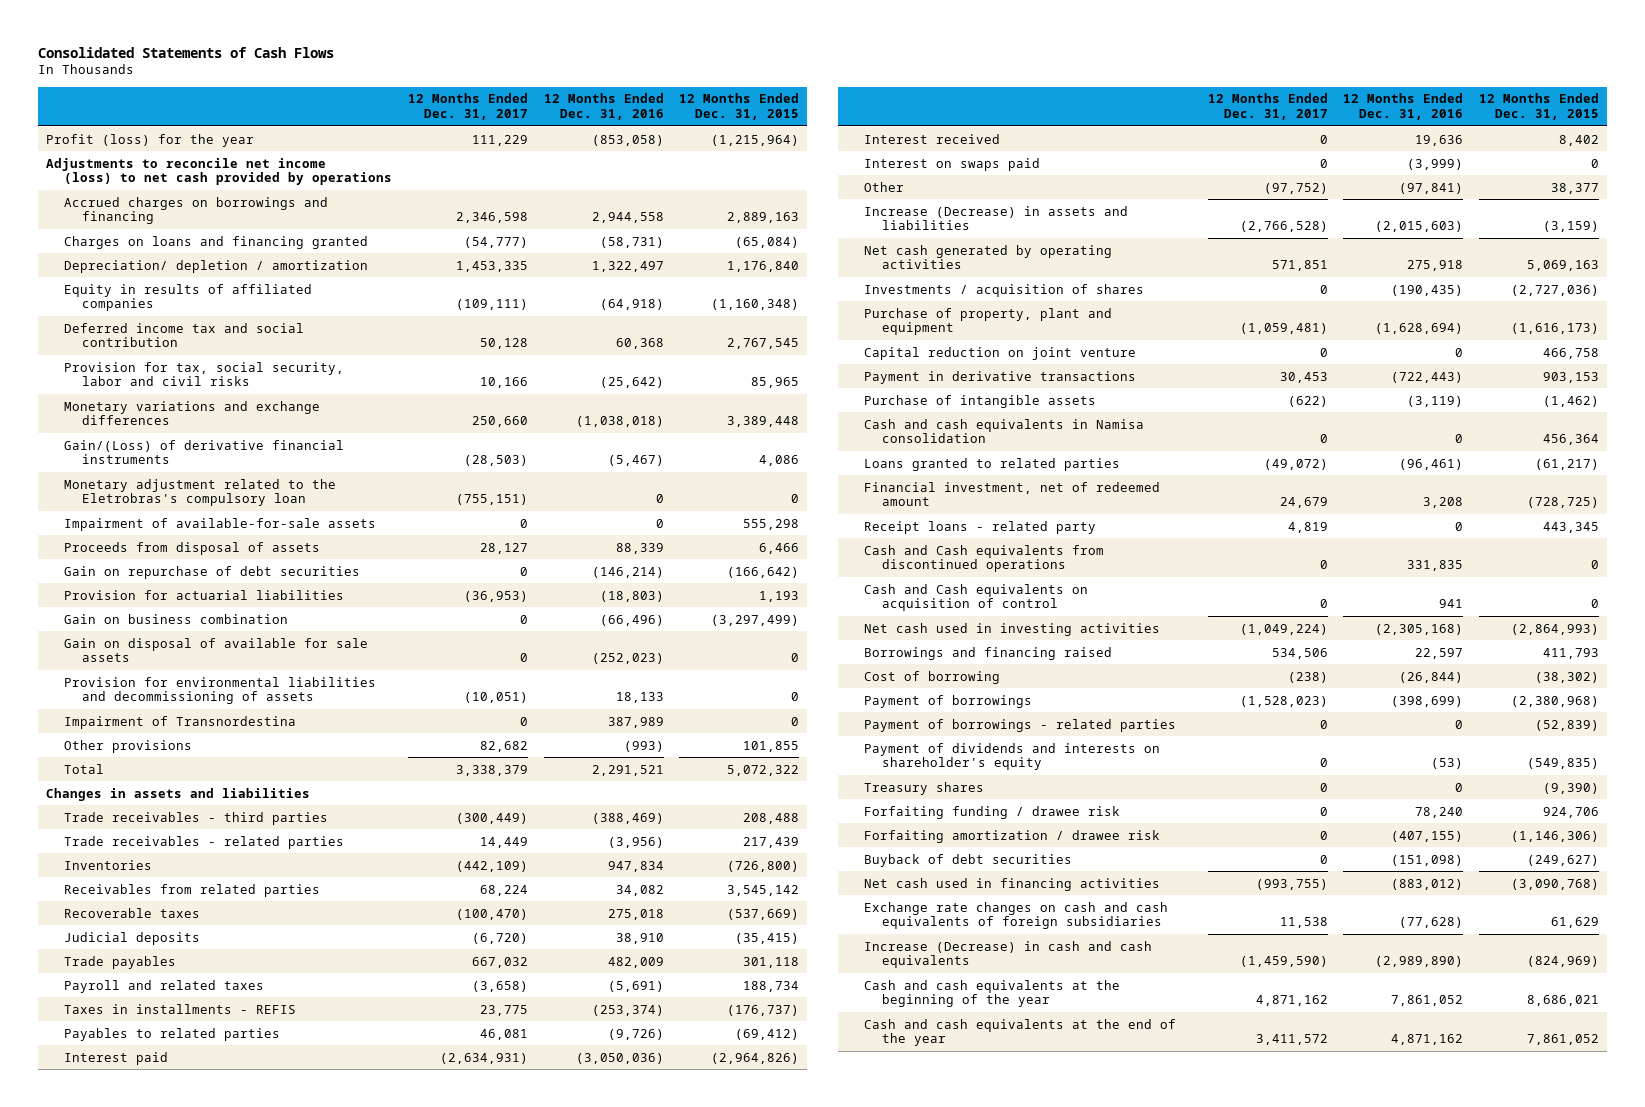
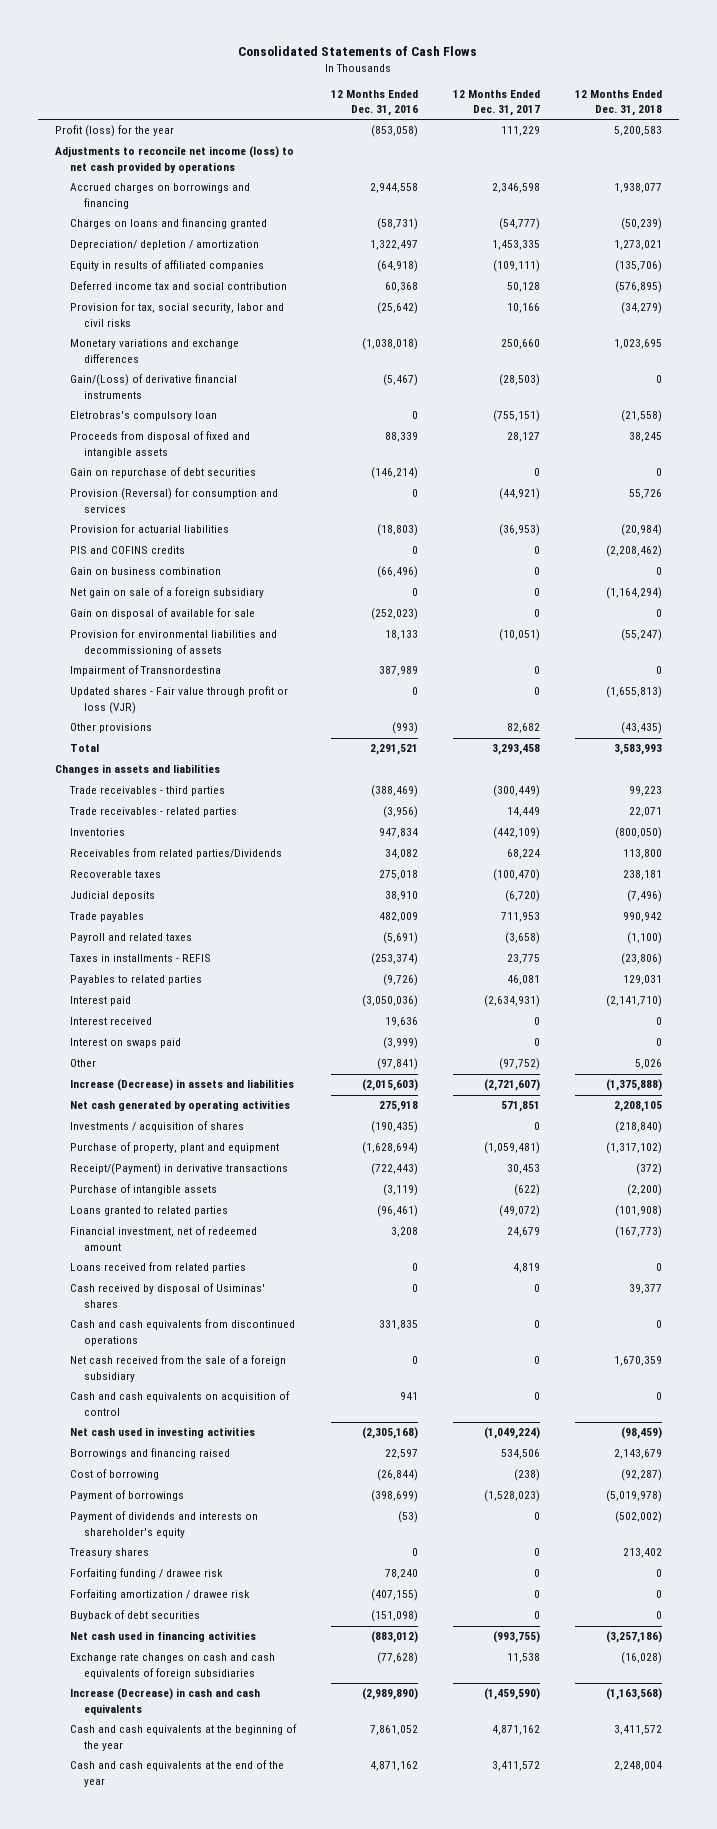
[679,93,800,121] 12 Months Ended Dec. 31, 2015 -> none
none -> [574,90,662,117] 12 Months Ended Dec. 31, 2018
[64,517,377,531] Impairment of available-for-sale assets -> none
[64,478,337,507] Monetary adjustment related to the Eletrobras's compulsory loan -> [69,411,217,422] Eletrobras's compulsory loan
[64,541,321,555] Proceeds from disposal of assets -> [69,431,250,458] Proceeds from disposal of fixed and intangible assets
none -> [69,488,278,513] Provision (Reversal) for consumption and services
none -> [69,546,185,555] PIS and COFINS credits
[64,637,369,663] Gain on disposal of available for sale assets -> [69,587,264,599] Net gain on sale of a foreign subsidiary
[591,653,664,665] (252,023) -> [411,588,418,597] 0
none -> [69,608,255,620] Gain on disposal of available for sale
none -> [69,686,288,714] Updated shares - Fair value through profit or loss (VJR)
[455,764,528,776] 3,338,379 -> [491,744,540,756] 3,293,458
[64,883,321,897] Receivables from related parties -> [69,848,282,860] Receivables from related parties/Dividends
[471,956,528,968] 667,032 -> [500,912,540,923] 711,953
[1239,221,1328,233] (2,766,528) -> [483,1079,540,1092] (2,721,607)
[863,346,1136,360] Capital reduction on joint venture -> none
[863,370,1136,384] Payment in derivative transactions -> [69,1163,288,1176] Receipt/(Payment) in derivative transactions
[863,418,1144,444] Cash and cash equivalents in Namisa consolidation -> none
[863,520,1096,534] Receipt loans - related party -> [69,1262,246,1274] Loans received from related parties
none -> [69,1283,265,1308] Cash received by disposal of Usiminas' shares
[863,544,1104,573] Cash and Cash equivalents from discontinued operations -> [69,1319,295,1346] Cash and cash equivalents from discontinued operations
none -> [69,1355,286,1382] Net cash received from the sale of a foreign subsidiary
[863,583,1088,612] Cash and Cash equivalents on acquisition of control -> [69,1391,290,1416] Cash and cash equivalents on acquisition of control
[863,718,1176,732] Payment of borrowings - related parties -> none

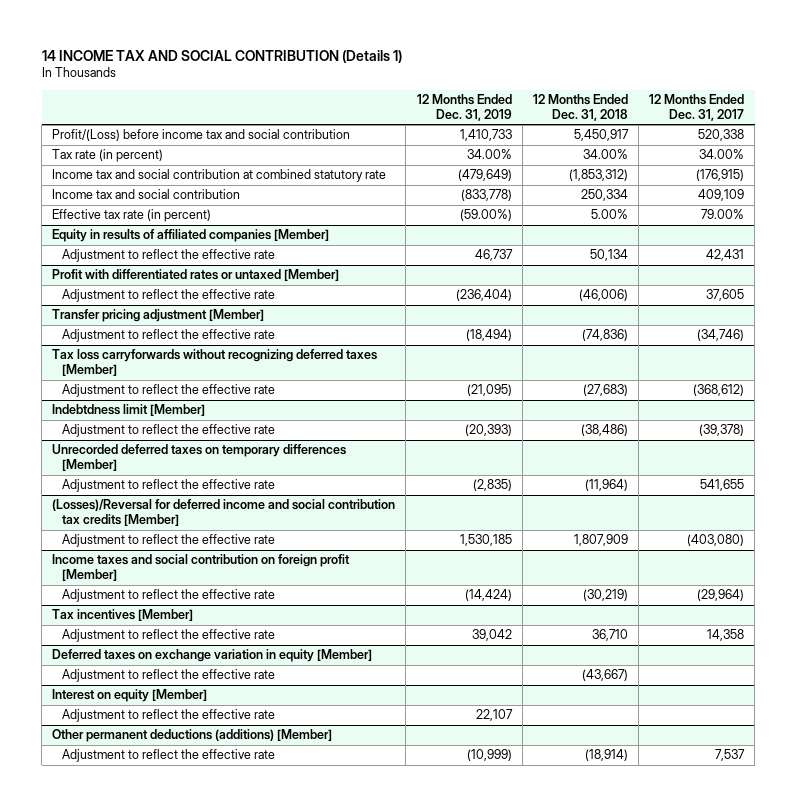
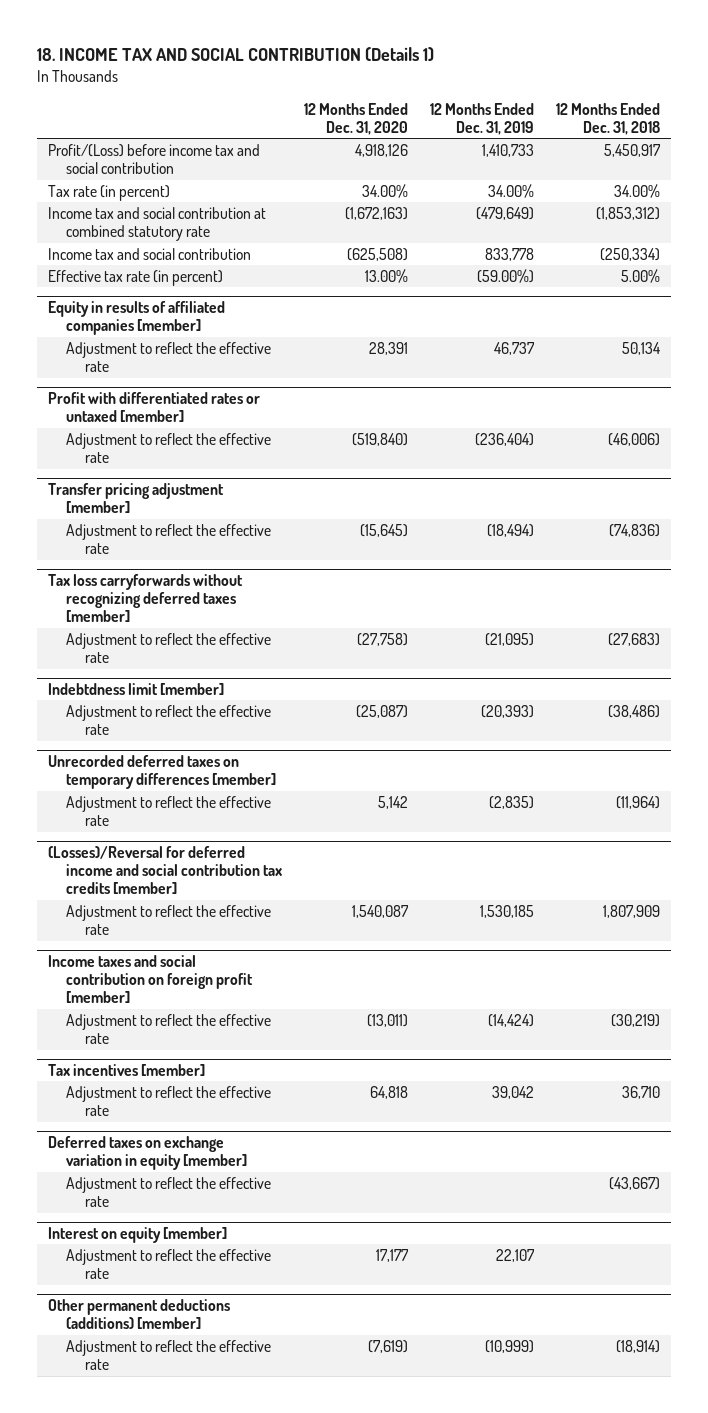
[41,49,402,63] 14 INCOME TAX AND SOCIAL CONTRIBUTION (Details 1) -> [37,47,435,63] 18. INCOME TAX AND SOCIAL CONTRIBUTION (Details 1)
[649,93,745,121] 12 Months Ended Dec. 31, 2017 -> none
none -> [304,102,409,135] 12 Months Ended Dec. 31, 2020
[460,189,512,202] (833,778) -> [484,247,534,261] 833,778
[580,189,628,202] 250,334 -> [599,247,660,261] (250,334)
[52,229,330,243] Equity in results of affiliated companies [Member] -> [48,300,226,336] Equity in results of affiliated companies [member]
[52,269,340,282] Profit with differentiated rates or untaxed [Member] -> [48,391,261,423] Profit with differentiated rates or untaxed [member]
[52,309,265,323] Transfer pricing adjustment [Member] -> [48,482,225,514] Transfer pricing adjustment [member]
[52,349,378,377] Tax loss carryforwards without recognizing deferred taxes [Member] -> [48,573,244,623] Tax loss carryforwards without recognizing deferred taxes [member]
[52,404,206,417] Indebtdness limit [Member] -> [48,682,225,695] Indebtdness limit [member]
[52,444,347,472] Unrecorded deferred taxes on temporary differences [Member] -> [48,754,277,790] Unrecorded deferred taxes on temporary differences [member]
[52,499,396,527] (Losses)/Reversal for deferred income and social contribution tax credits [Member] -> [48,845,283,895] (Losses)/Reversal for deferred income and social contribution tax credits [member]
[52,554,351,582] Income taxes and social contribution on foreign profit [Member] -> [48,954,254,1004] Income taxes and social contribution on foreign profit [member]
[52,609,194,622] Tax incentives [Member] -> [48,1063,206,1076] Tax incentives [member]
[52,649,373,663] Deferred taxes on exchange variation in equity [Member] -> [48,1135,248,1171] Deferred taxes on exchange variation in equity [member]
[52,689,208,703] Interest on equity [Member] -> [48,1226,228,1243] Interest on equity [member]
[52,729,333,743] Other permanent deductions (additions) [Member] -> [48,1298,231,1330] Other permanent deductions (additions) [member]

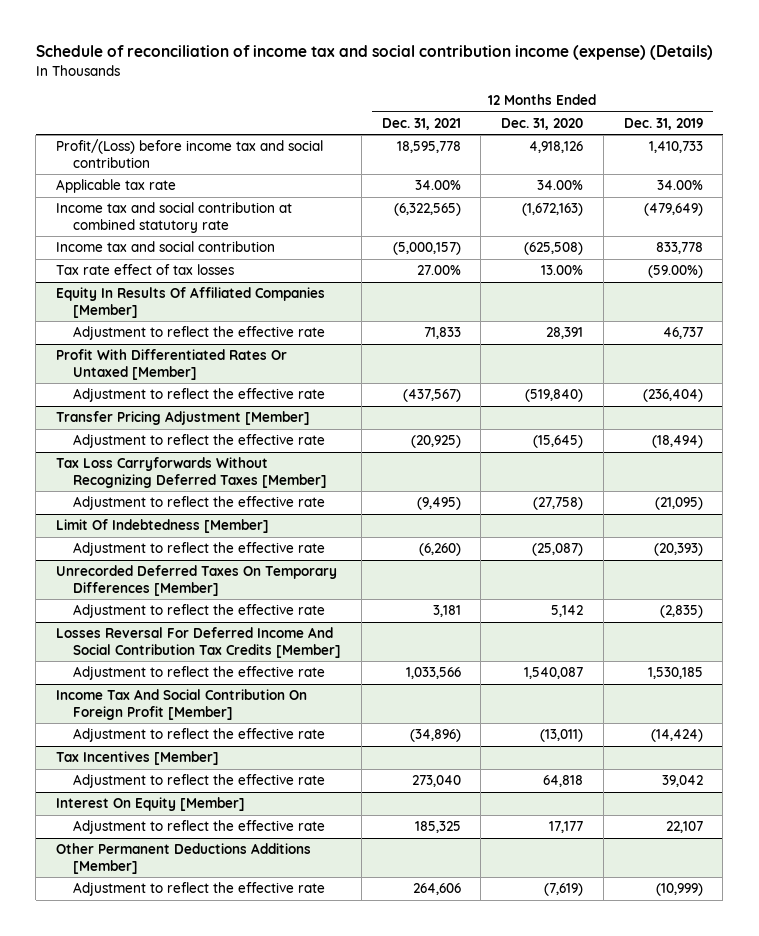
[37,47,435,63] 18. INCOME TAX AND SOCIAL CONTRIBUTION (Details 1) -> [35,45,713,61] Schedule of reconciliation of income tax and social contribution income (expense) (Details)
[555,102,660,135] 12 Months Ended Dec. 31, 2018 -> none
none -> [381,117,461,130] Dec. 31, 2021
[48,184,171,201] Tax rate (in percent) -> [56,179,177,194] Applicable tax rate
[48,269,224,286] Effective tax rate (in percent) -> [56,264,235,276] Tax rate effect of tax losses
[48,300,226,336] Equity in results of affiliated companies [member] -> [56,287,326,318] Equity In Results Of Affiliated Companies [Member]
[48,391,261,423] Profit with differentiated rates or untaxed [member] -> [56,349,288,380] Profit With Differentiated Rates Or Untaxed [Member]
[48,482,225,514] Transfer pricing adjustment [member] -> [56,411,311,426] Transfer Pricing Adjustment [Member]
[48,573,244,623] Tax loss carryforwards without recognizing deferred taxes [member] -> [56,457,328,488] Tax Loss Carryforwards Without Recognizing Deferred Taxes [Member]
[48,682,225,695] Indebtdness limit [member] -> [56,519,270,534] Limit Of Indebtedness [Member]
[48,754,277,790] Unrecorded deferred taxes on temporary differences [member] -> [56,565,338,596] Unrecorded Deferred Taxes On Temporary Differences [Member]
[48,845,283,895] (Losses)/Reversal for deferred income and social contribution tax credits [member] -> [56,627,342,658] Losses Reversal For Deferred Income And Social Contribution Tax Credits [Member]
[48,954,254,1004] Income taxes and social contribution on foreign profit [member] -> [56,689,308,720] Income Tax And Social Contribution On Foreign Profit [Member]
[48,1063,206,1076] Tax incentives [member] -> [56,751,220,766] Tax Incentives [Member]
[48,1135,248,1171] Deferred taxes on exchange variation in equity [member] -> none
[66,1176,272,1208] Adjustment to reflect the effective rate -> none
[48,1226,228,1243] Interest on equity [member] -> [56,797,246,812] Interest On Equity [Member]
[48,1298,231,1330] Other permanent deductions (additions) [member] -> [56,843,312,874] Other Permanent Deductions Additions [Member]

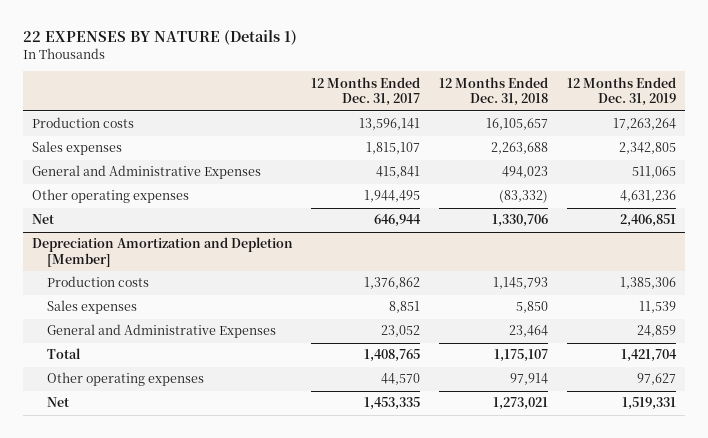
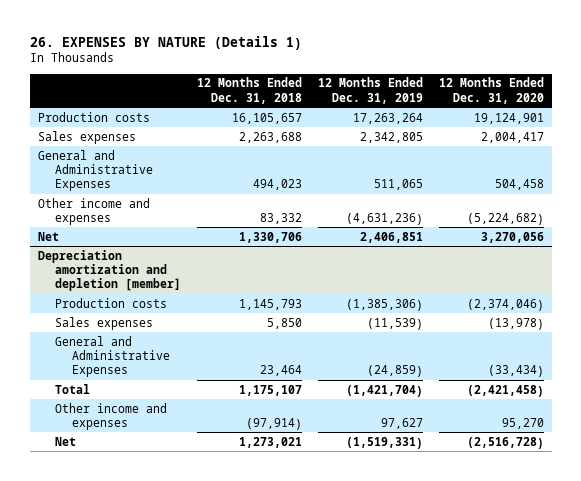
[22,29,297,45] 22 EXPENSES BY NATURE (Details 1) -> [29,36,302,51] 26. EXPENSES BY NATURE (Details 1)
[311,76,421,107] 12 Months Ended Dec. 31, 2017 -> none
none -> [438,77,544,104] 12 Months Ended Dec. 31, 2020
[31,189,189,204] Other operating expenses -> [37,197,150,225] Other income and expenses
[499,190,549,204] (83,332) -> [259,212,302,224] 83,332
[619,190,676,203] 4,631,236 -> [345,212,423,225] (4,631,236)
[31,237,293,268] Depreciation Amortization and Depletion [Member] -> [37,249,181,292] Depreciation amortization and depletion [member]
[619,277,676,290] 1,385,306 -> [345,298,423,311] (1,385,306)
[638,301,676,314] 11,539 -> [366,317,423,330] (11,539)
[636,325,676,338] 24,859 -> [366,365,423,378] (24,859)
[620,349,677,363] 1,421,704 -> [345,384,423,397] (1,421,704)
[46,372,204,387] Other operating expenses -> [54,402,167,430] Other income and expenses
[510,373,549,386] 97,914 -> [245,417,302,430] (97,914)
[621,397,676,411] 1,519,331 -> [345,436,423,449] (1,519,331)

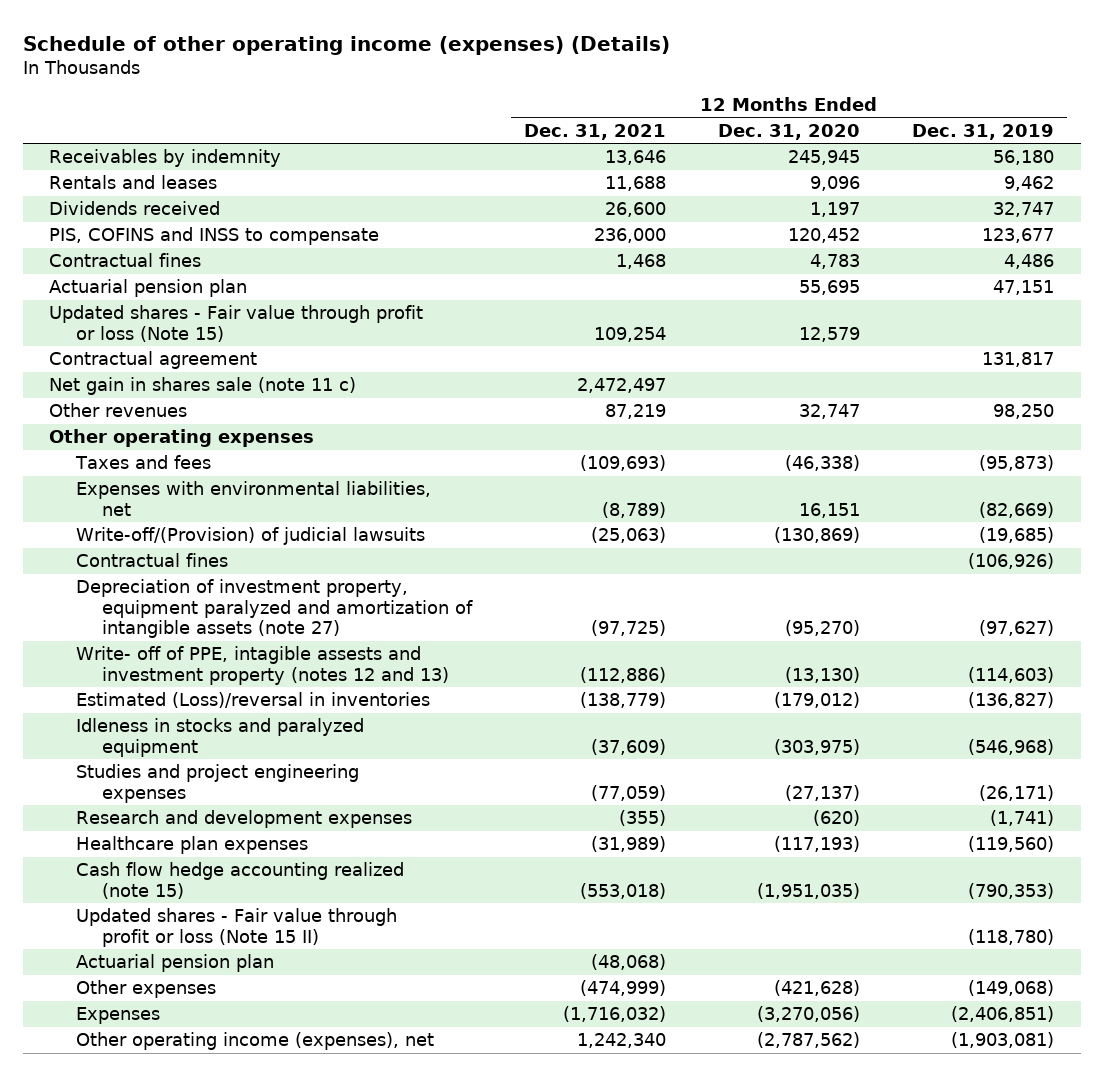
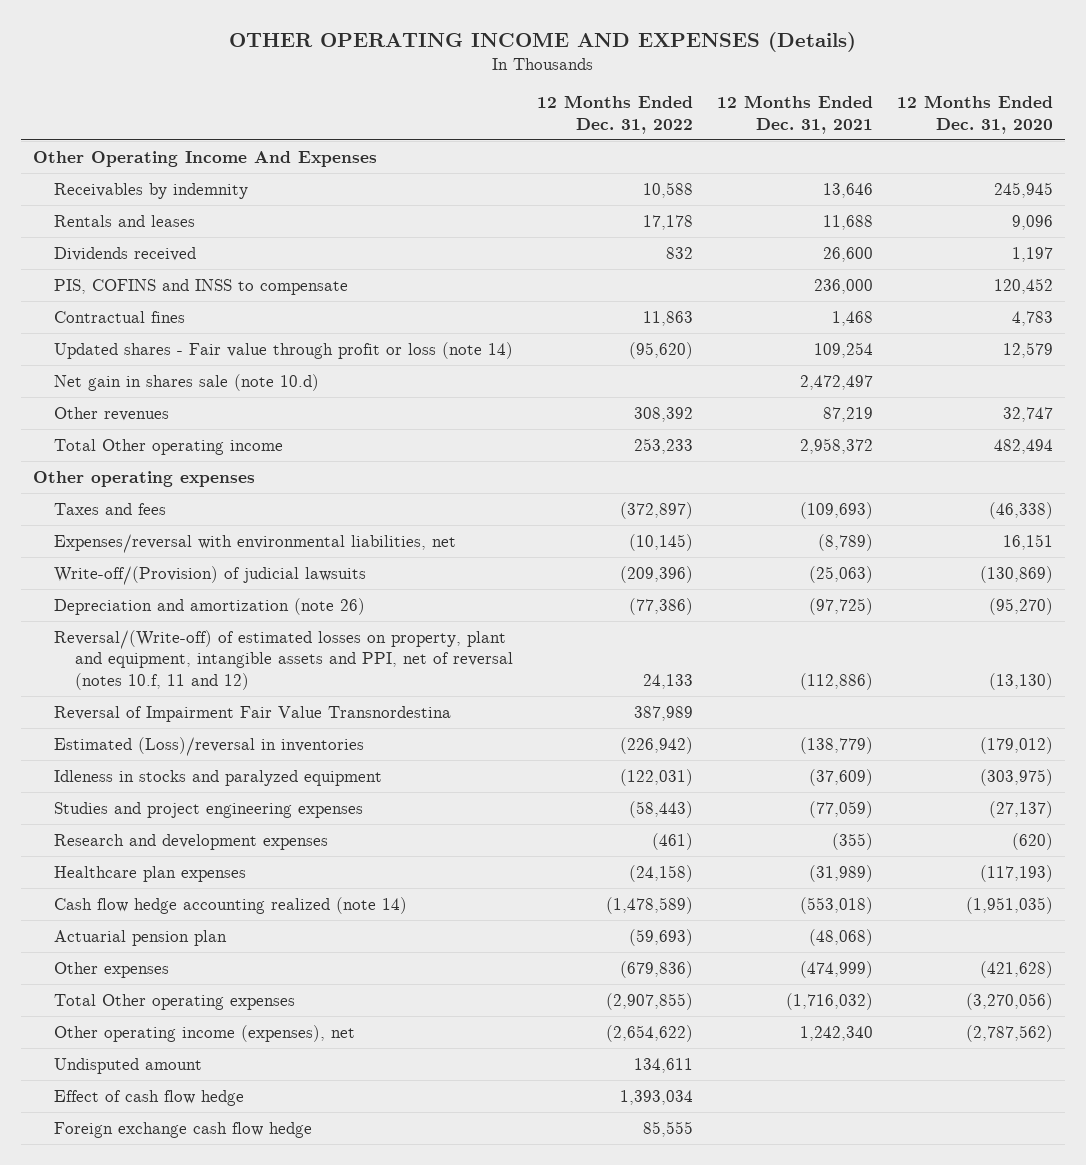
[23,35,671,55] Schedule of other operating income (expenses) (Details) -> [229,32,857,53] OTHER OPERATING INCOME AND EXPENSES (Details)
[912,123,1055,140] Dec. 31, 2019 -> none
none -> [537,95,694,134] 12 Months Ended Dec. 31, 2022
none -> [33,150,378,167] Other Operating Income And Expenses
[49,279,248,298] Actuarial pension plan -> none
[49,351,258,370] Contractual agreement -> none
[49,305,424,342] Updated shares - Fair value through profit or loss (Note 15) -> [54,341,514,359] Updated shares - Fair value through profit or loss (note 14)
[49,377,357,396] Net gain in shares sale (note 11 c) -> [54,373,320,391] Net gain in shares sale (note 10.d)
none -> [54,438,284,455] Total Other operating income
[75,481,431,516] Expenses with environmental liabilities, net -> [54,533,457,553] Expenses/reversal with environmental liabilities, net
[75,553,228,568] Contractual fines -> none
[75,579,473,639] Depreciation of investment property, equipment paralyzed and amortization of intangible assets (note 27) -> [54,597,366,615] Depreciation and amortization (note 26)
[75,646,449,685] Write- off of PPE, intagible assests and investment property (notes 12 and 13) -> [54,629,514,690] Reversal/(Write-off) of estimated losses on property, plant and equipment, intangible assets and PPI, net of reversal (notes 10.f, 11 and 12)
none -> [54,705,452,722] Reversal of Impairment Fair Value Transnordestina
[75,908,397,947] Updated shares - Fair value through profit or loss (Note 15 II) -> none
[75,862,404,899] Cash flow hedge accounting realized (note 15) -> [54,896,408,914] Cash flow hedge accounting realized (note 14)
[75,1007,160,1025] Expenses -> [54,993,296,1010] Total Other operating expenses
none -> [54,1057,203,1074] Undisputed amount
none -> [54,1089,245,1106] Effect of cash flow hedge
none -> [54,1121,313,1138] Foreign exchange cash flow hedge

